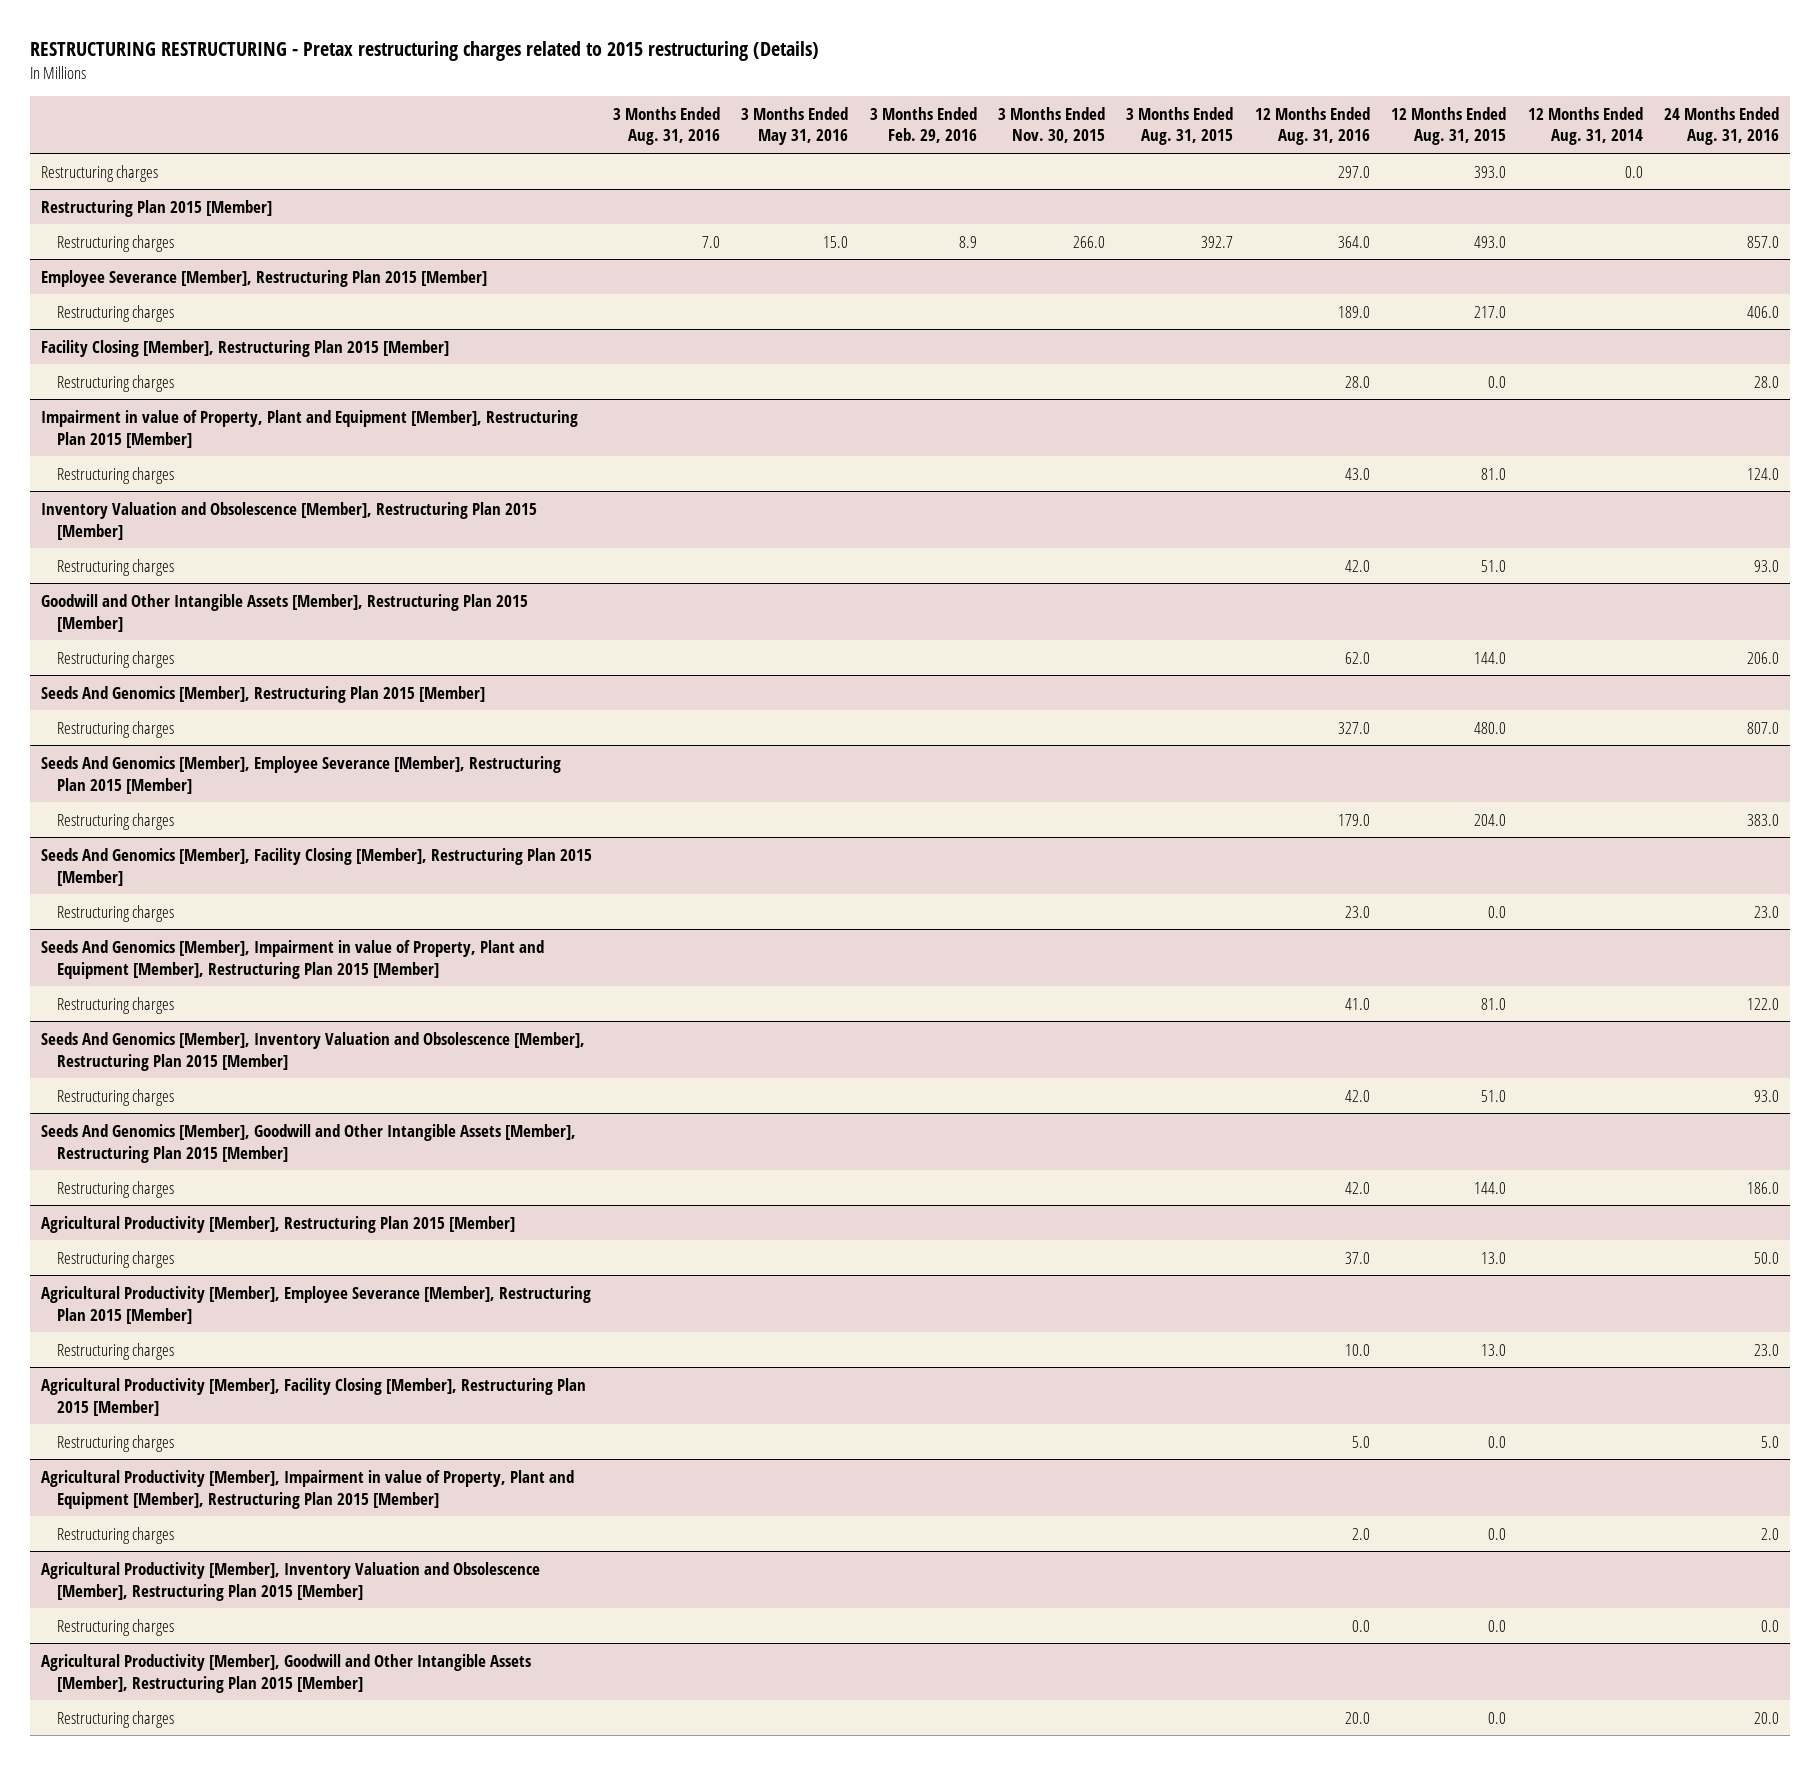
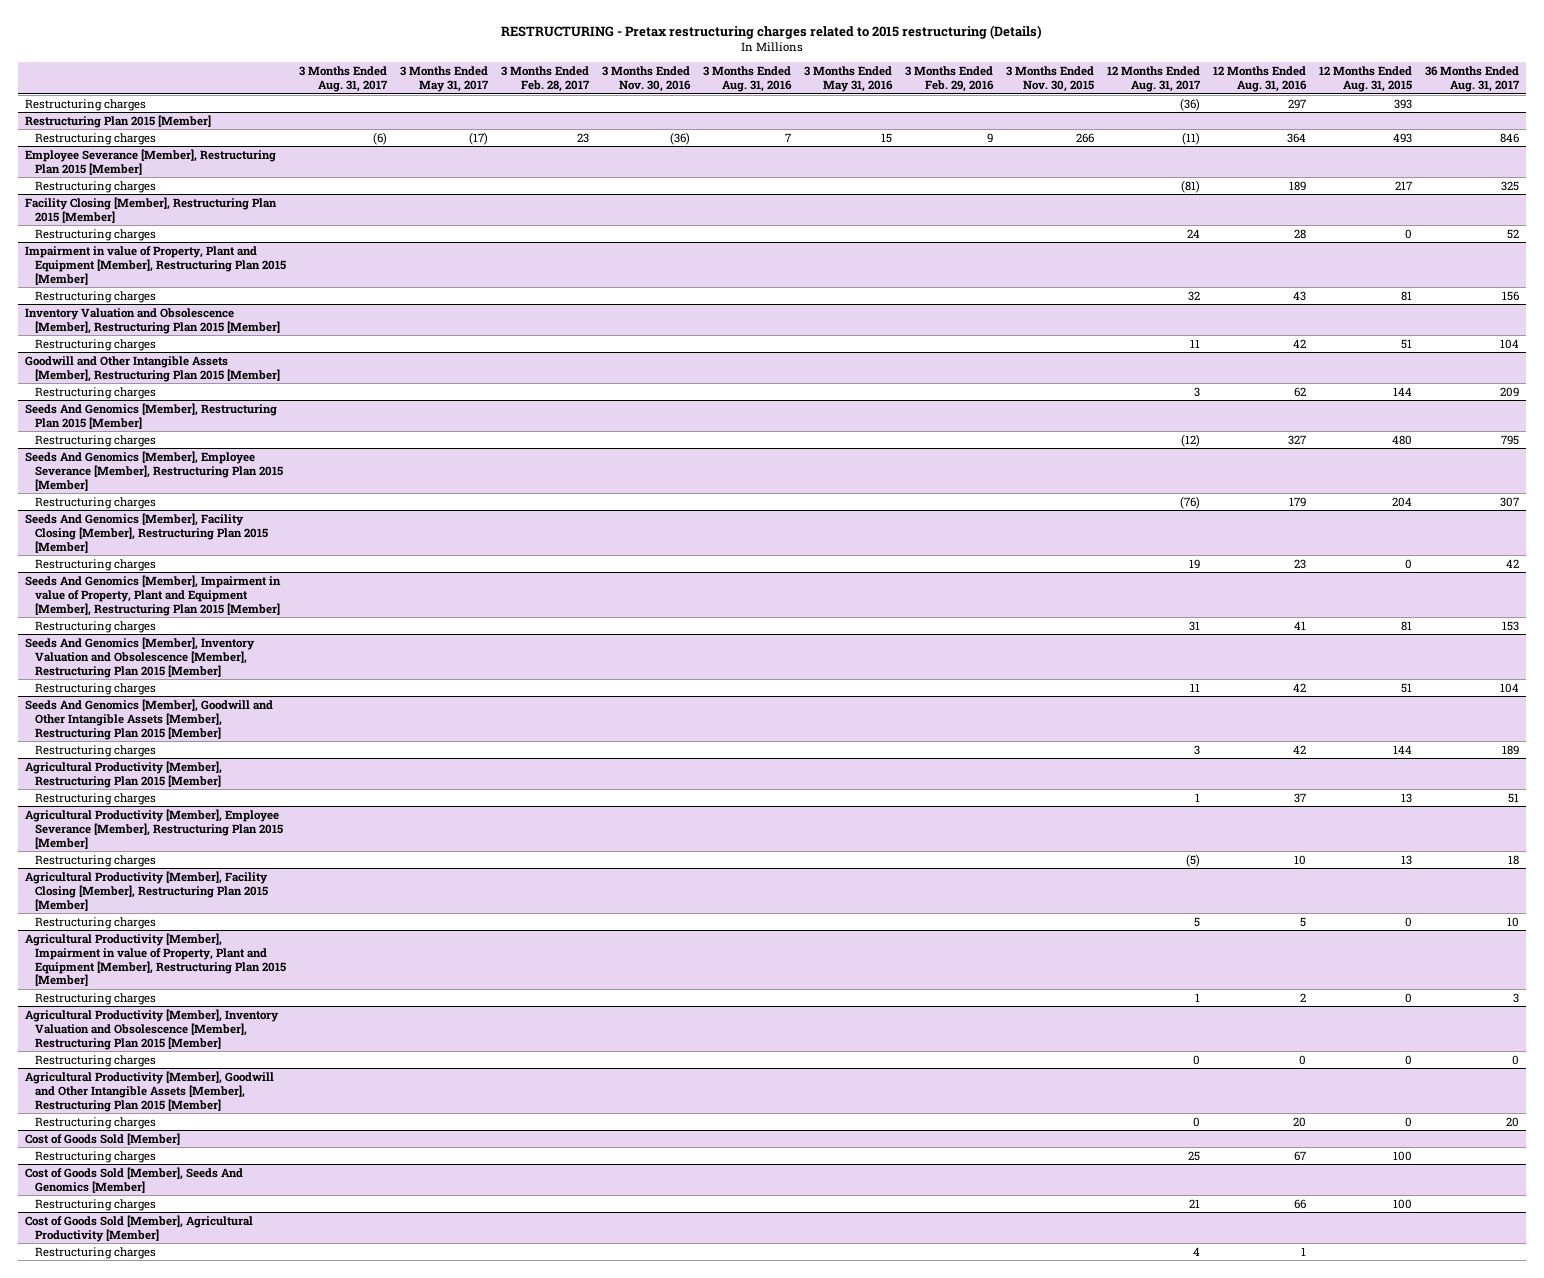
[29,41,819,62] RESTRUCTURING RESTRUCTURING - Pretax restructuring charges related to 2015 restructuring (Details) -> [501,24,1043,39] RESTRUCTURING - Pretax restructuring charges related to 2015 restructuring (Details)
[1126,106,1234,146] 3 Months Ended Aug. 31, 2015 -> none
[1527,106,1643,146] 12 Months Ended Aug. 31, 2014 -> none
[1663,106,1779,146] 24 Months Ended Aug. 31, 2016 -> none
none -> [298,66,388,92] 3 Months Ended Aug. 31, 2017
none -> [399,66,489,92] 3 Months Ended May 31, 2017
none -> [500,66,590,92] 3 Months Ended Feb. 28, 2017
none -> [601,66,691,92] 3 Months Ended Nov. 30, 2016
none -> [1107,66,1202,92] 12 Months Ended Aug. 31, 2017
none -> [1425,66,1521,92] 36 Months Ended Aug. 31, 2017
[1337,165,1370,178] 297.0 -> [1288,98,1307,109] 297
[1474,165,1507,178] 393.0 -> [1394,98,1413,109] 393
[702,235,721,248] 7.0 -> [785,132,792,142] 7
[823,235,849,248] 15.0 -> [881,132,893,143] 15
[958,235,977,248] 8.9 -> [987,132,994,143] 9
[1073,235,1106,248] 266.0 -> [1076,132,1095,143] 266
[1337,235,1370,248] 364.0 -> [1287,132,1307,143] 364
[1474,235,1507,248] 493.0 -> [1393,132,1413,143] 493
[1337,305,1370,318] 189.0 -> [1289,180,1307,191] 189
[1474,305,1507,318] 217.0 -> [1395,180,1413,190] 217
[1344,375,1370,388] 28.0 -> [1294,228,1307,239] 28
[1488,375,1507,388] 0.0 -> [1405,228,1413,239] 0
[1344,467,1370,480] 43.0 -> [1293,290,1307,301] 43
[1481,467,1507,480] 81.0 -> [1401,290,1413,301] 81
[1344,559,1370,572] 42.0 -> [1293,338,1307,348] 42
[1481,559,1507,572] 51.0 -> [1401,338,1413,349] 51
[1344,651,1370,664] 62.0 -> [1294,386,1307,397] 62
[1474,651,1507,664] 144.0 -> [1393,386,1413,396] 144
[1337,721,1370,734] 327.0 -> [1288,434,1307,445] 327
[1474,721,1507,734] 480.0 -> [1392,434,1413,445] 480
[1337,813,1370,826] 179.0 -> [1289,496,1307,507] 179
[1474,813,1507,826] 204.0 -> [1392,496,1413,507] 204
[1344,905,1370,918] 23.0 -> [1294,558,1307,569] 23
[1488,905,1507,918] 0.0 -> [1405,558,1413,569] 0
[1344,997,1370,1010] 41.0 -> [1294,620,1307,630] 41
[1481,997,1507,1010] 81.0 -> [1401,620,1413,631] 81
[1344,1089,1370,1102] 42.0 -> [1293,682,1307,692] 42
[1481,1089,1507,1102] 51.0 -> [1401,682,1413,693] 51
[1344,1181,1370,1194] 42.0 -> [1293,744,1307,754] 42
[1474,1181,1507,1194] 144.0 -> [1393,744,1413,754] 144
[1344,1251,1370,1264] 37.0 -> [1294,792,1307,803] 37
[1481,1251,1507,1264] 13.0 -> [1401,792,1413,803] 13
[1344,1343,1370,1356] 10.0 -> [1294,854,1307,865] 10
[1481,1343,1507,1356] 13.0 -> [1401,854,1413,865] 13
[1351,1435,1370,1448] 5.0 -> [1300,916,1307,927] 5
[1488,1435,1507,1448] 0.0 -> [1405,916,1413,927] 0
[1351,1527,1370,1540] 2.0 -> [1300,992,1307,1002] 2
[1488,1527,1507,1540] 0.0 -> [1405,992,1413,1003] 0
[1351,1619,1370,1632] 0.0 -> [1299,1054,1307,1065] 0
[1488,1619,1507,1632] 0.0 -> [1405,1054,1413,1065] 0
[1344,1711,1370,1724] 20.0 -> [1293,1116,1307,1127] 20
[1488,1711,1507,1724] 0.0 -> [1405,1116,1413,1127] 0
none -> [24,1132,180,1145] Cost of Goods Sold [Member]
none -> [34,1150,156,1163] Restructuring charges
none -> [24,1166,243,1193] Cost of Goods Sold [Member], Seeds And Genomics [Member]
none -> [34,1198,156,1211] Restructuring charges
none -> [24,1214,253,1242] Cost of Goods Sold [Member], Agricultural Productivity [Member]
none -> [34,1246,156,1259] Restructuring charges

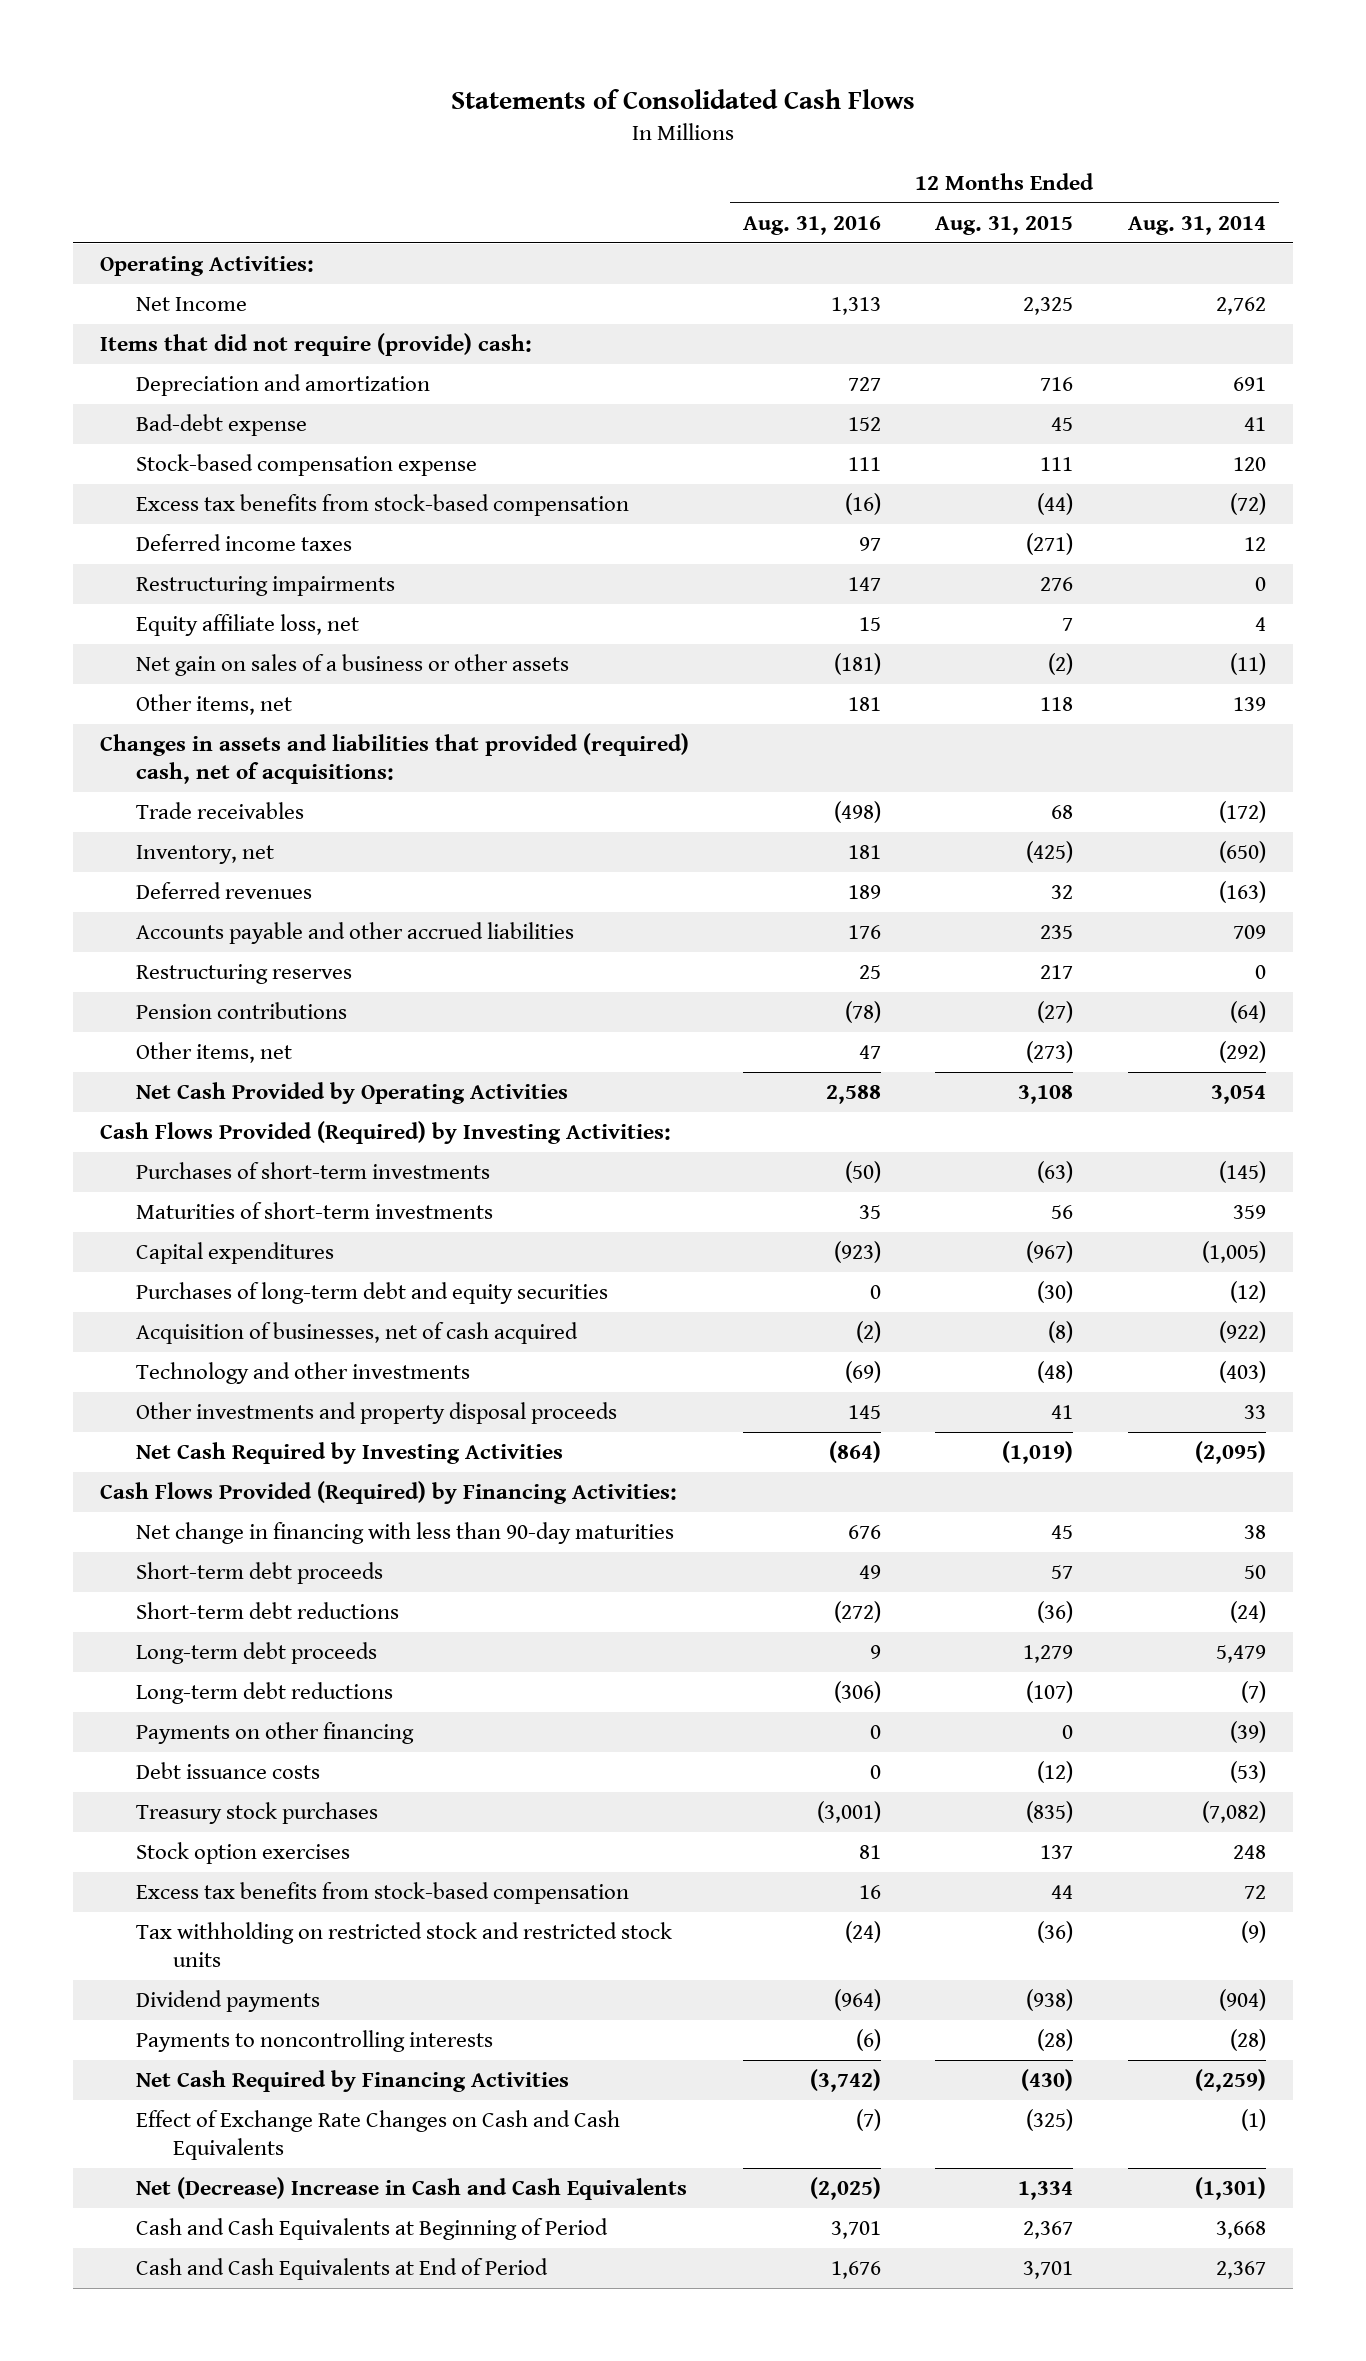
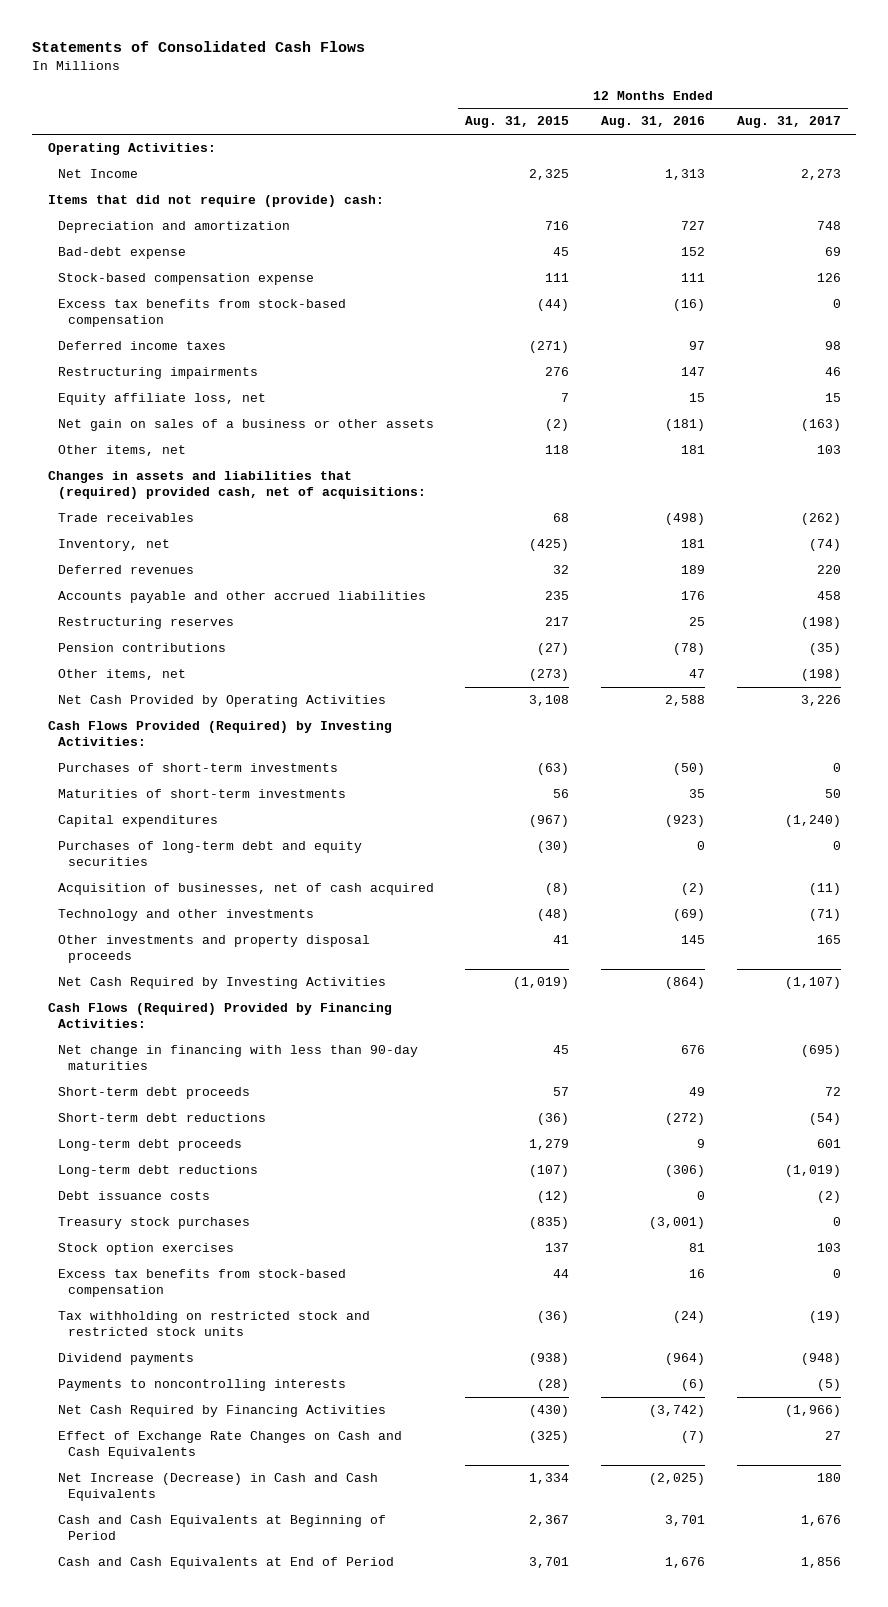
[1127,215,1266,235] Aug. 31, 2014 -> none
none -> [736,116,841,129] Aug. 31, 2017
[100,733,690,784] Changes in assets and liabilities that provided (required) cash, net of acquisitions: -> [47,471,426,500] Changes in assets and liabilities that (required) provided cash, net of acquisitions:
[100,1481,678,1505] Cash Flows Provided (Required) by Financing Activities: -> [47,1003,392,1029] Cash Flows (Required) Provided by Financing Activities:
[136,1722,415,1745] Payments on other financing -> none
[136,2177,688,2201] Net (Decrease) Increase in Cash and Cash Equivalents -> [57,1473,378,1502] Net Increase (Decrease) in Cash and Cash Equivalents

